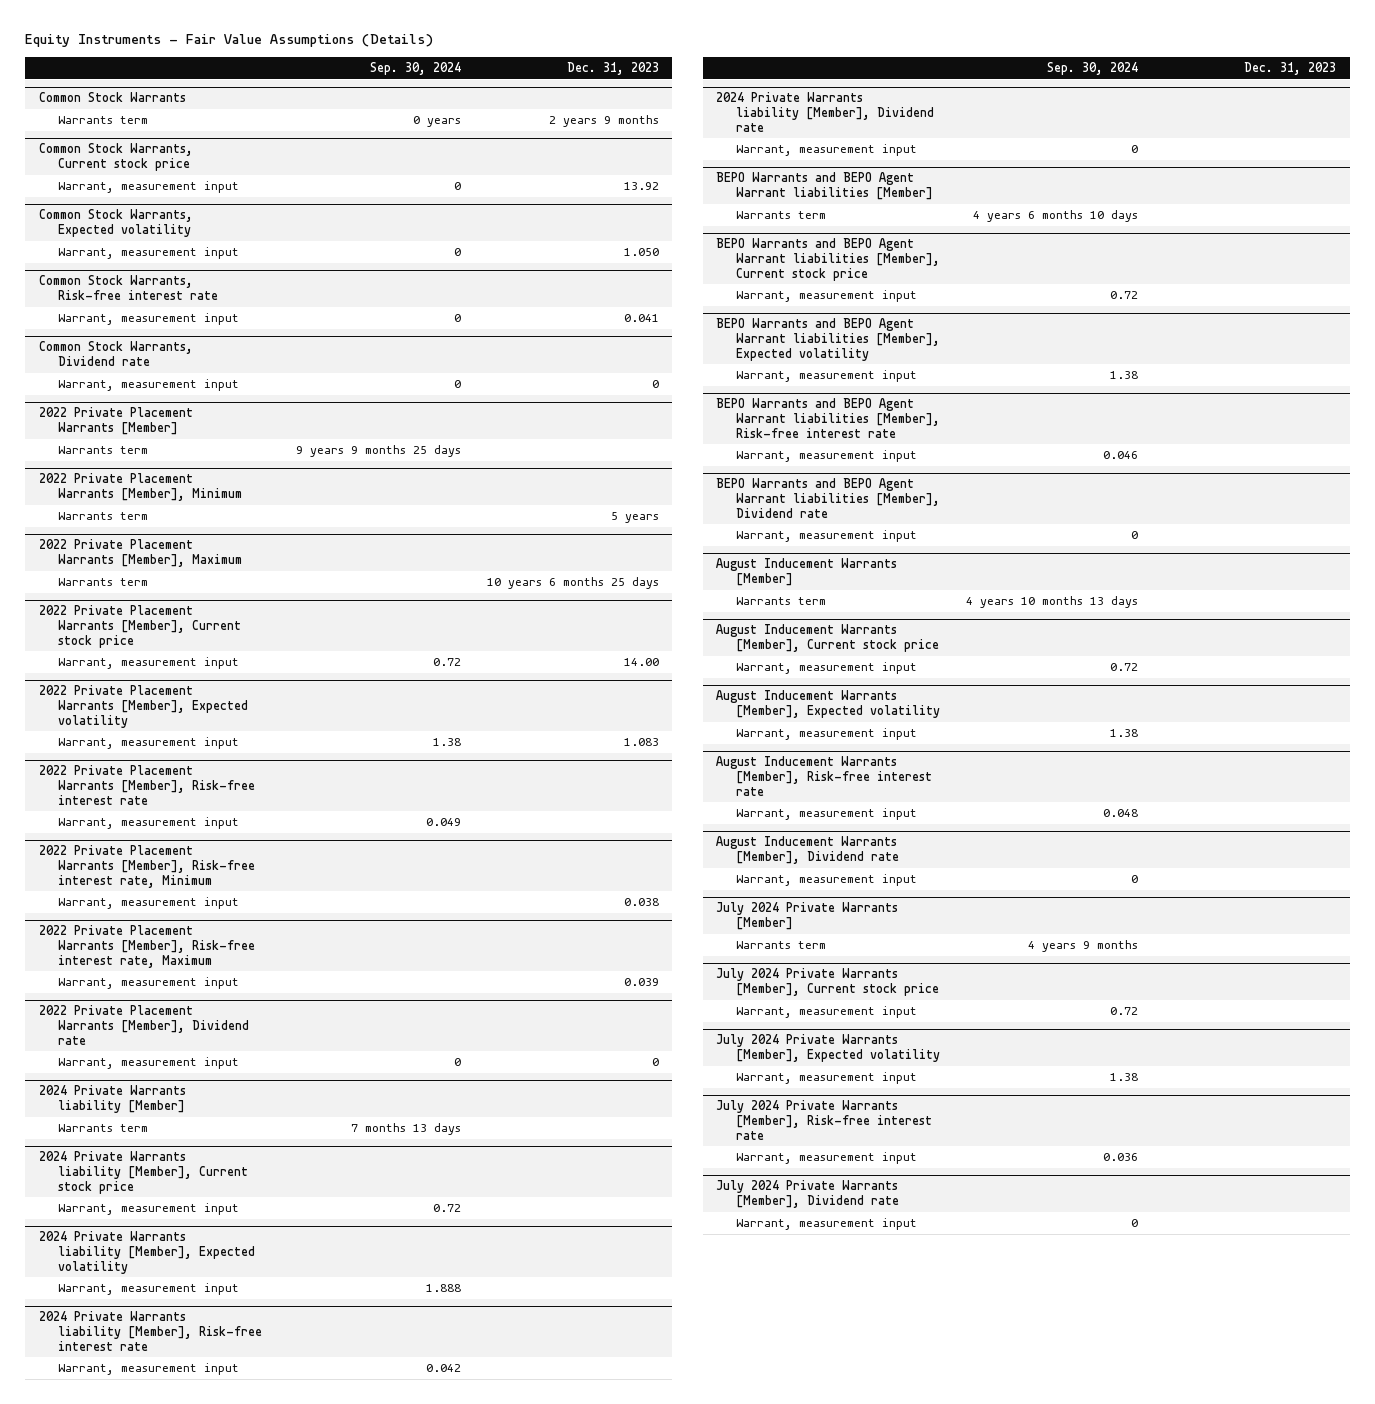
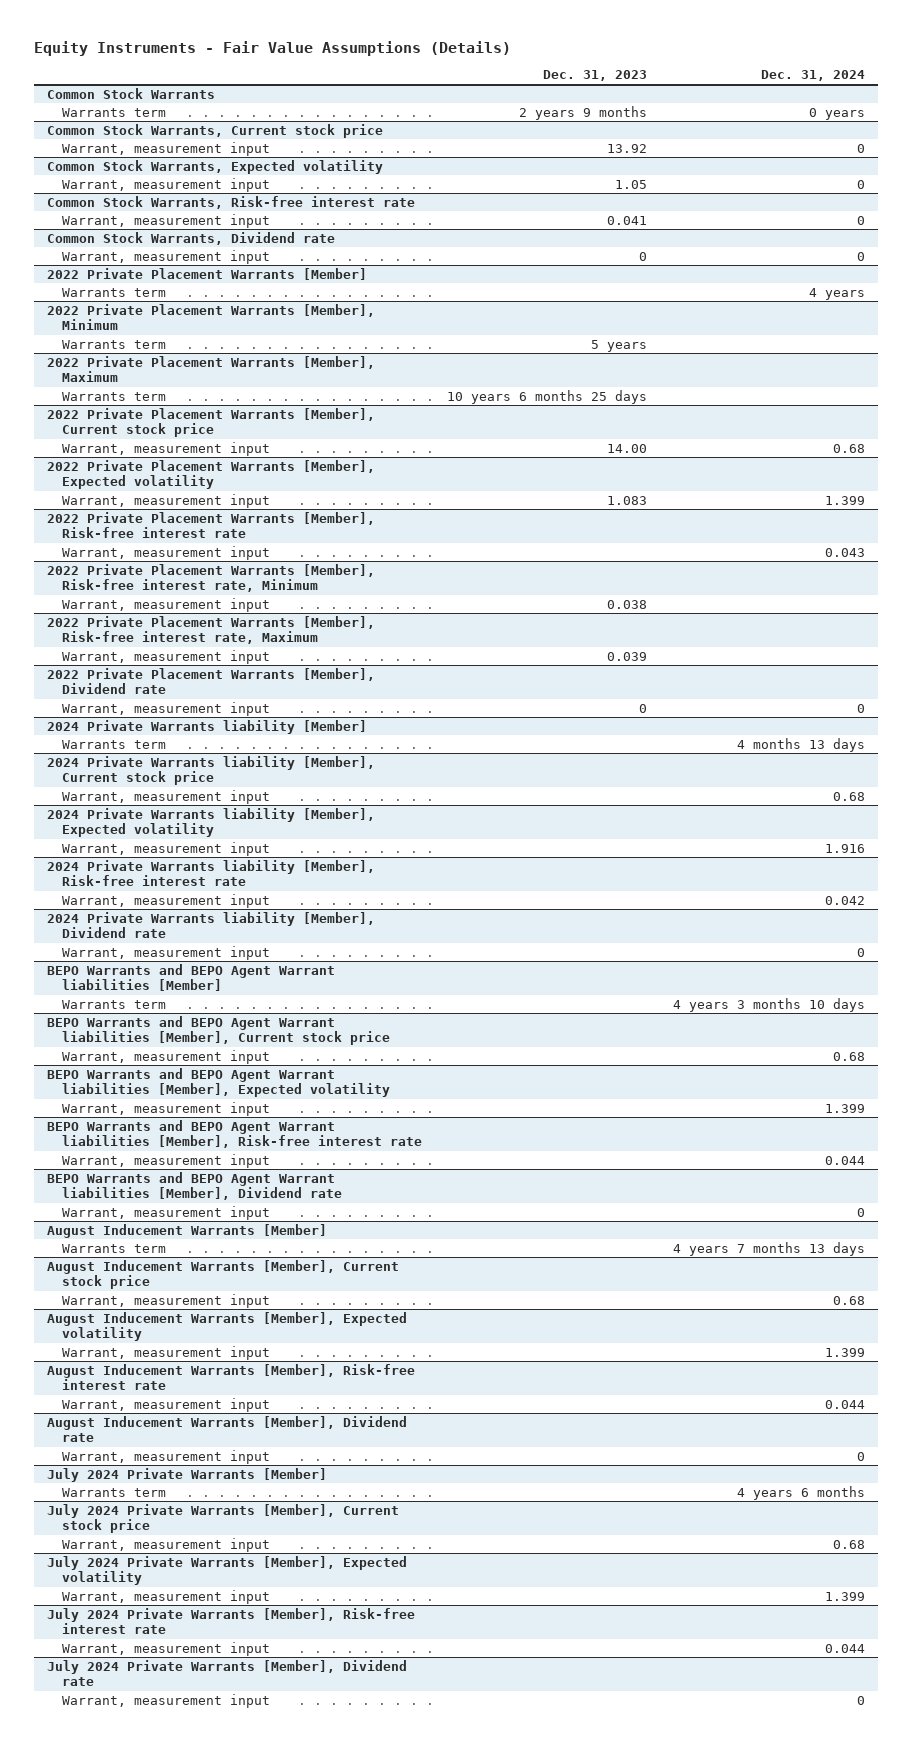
[369,61,461,75] Sep. 30, 2024 -> none
none -> [760,70,865,82] Dec. 31, 2024
[623,248,659,257] 1.050 -> [615,179,648,189] 1.05

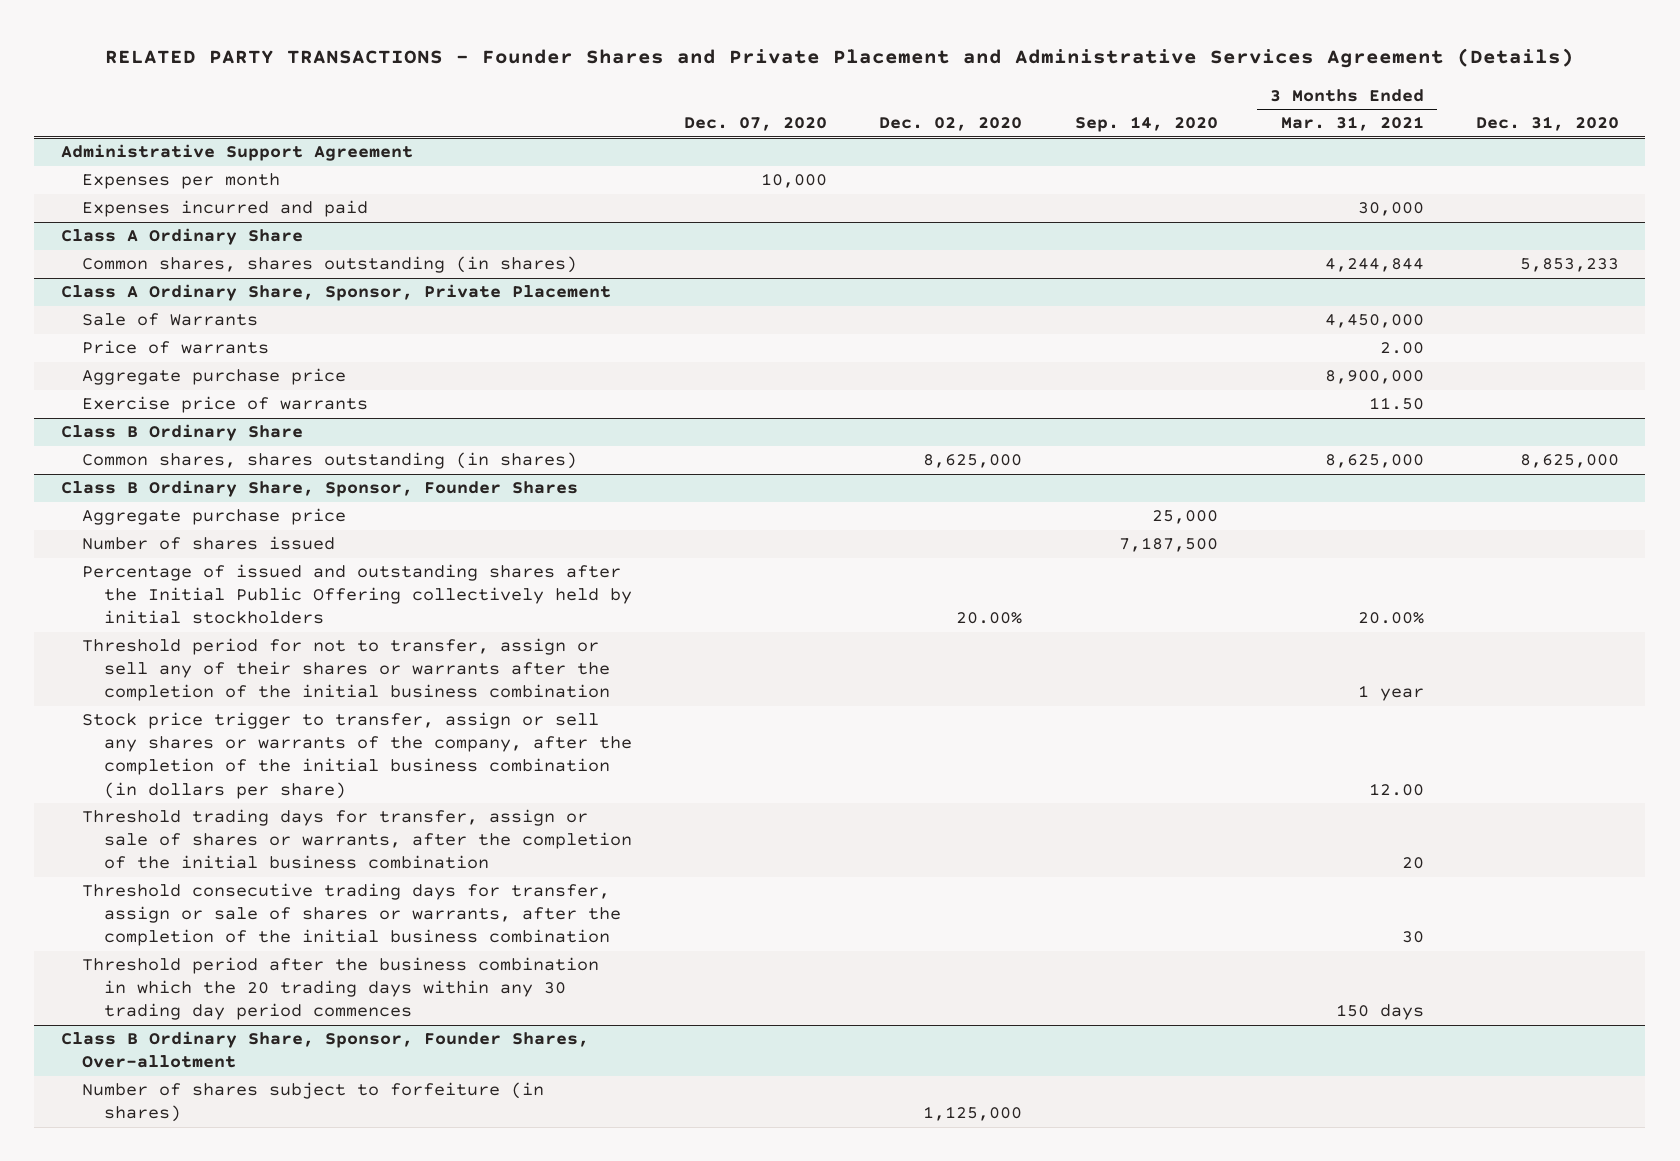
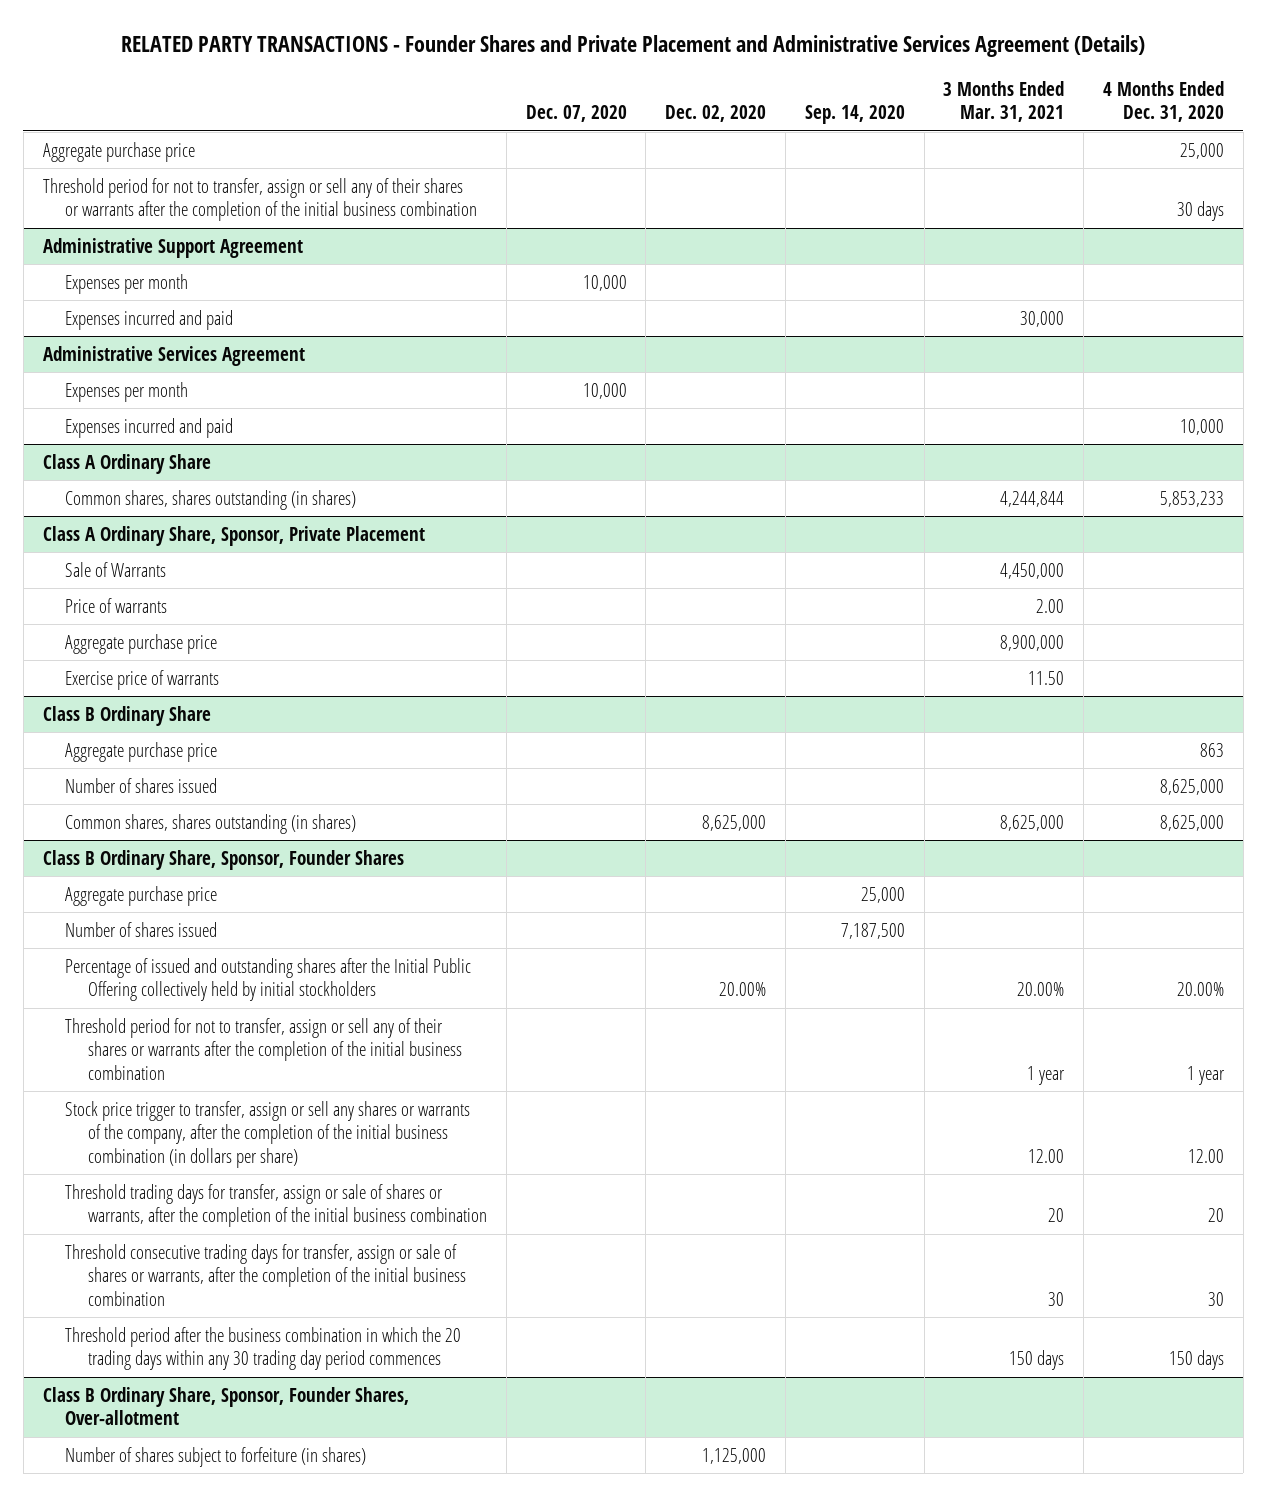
[1476,116,1620,132] Dec. 31, 2020 -> none
none -> [1102,80,1224,123] 4 Months Ended Dec. 31, 2020
none -> [42,141,195,162] Aggregate purchase price
none -> [42,177,478,222] Threshold period for not to transfer, assign or sell any of their shares or warrants after the completion of the initial business combination
none -> [42,345,305,366] Administrative Services Agreement
none -> [65,381,189,402] Expenses per month
none -> [65,417,234,438] Expenses incurred and paid
none -> [65,741,218,762] Aggregate purchase price
none -> [65,777,218,793] Number of shares issued

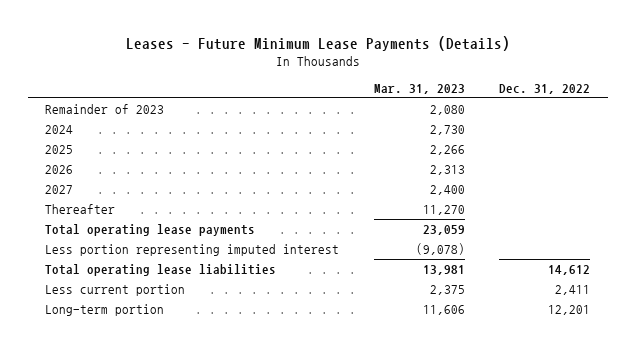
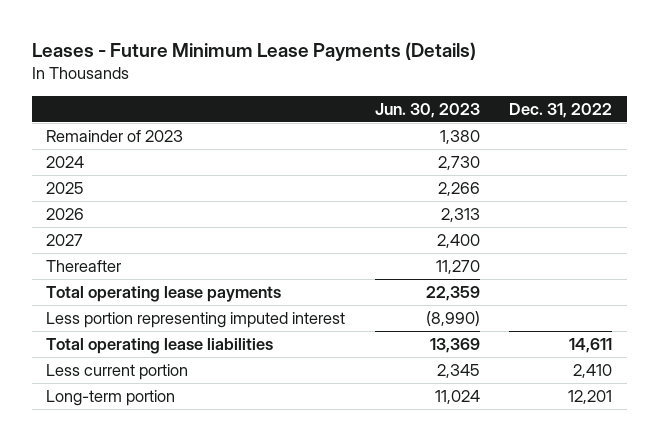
[373,83,465,94] Mar. 31, 2023 -> none
none -> [374,102,480,118] Jun. 30, 2023
[548,265,591,276] 14,612 -> [569,337,613,353] 14,611
[555,285,591,296] 2,411 -> [573,363,613,378] 2,410

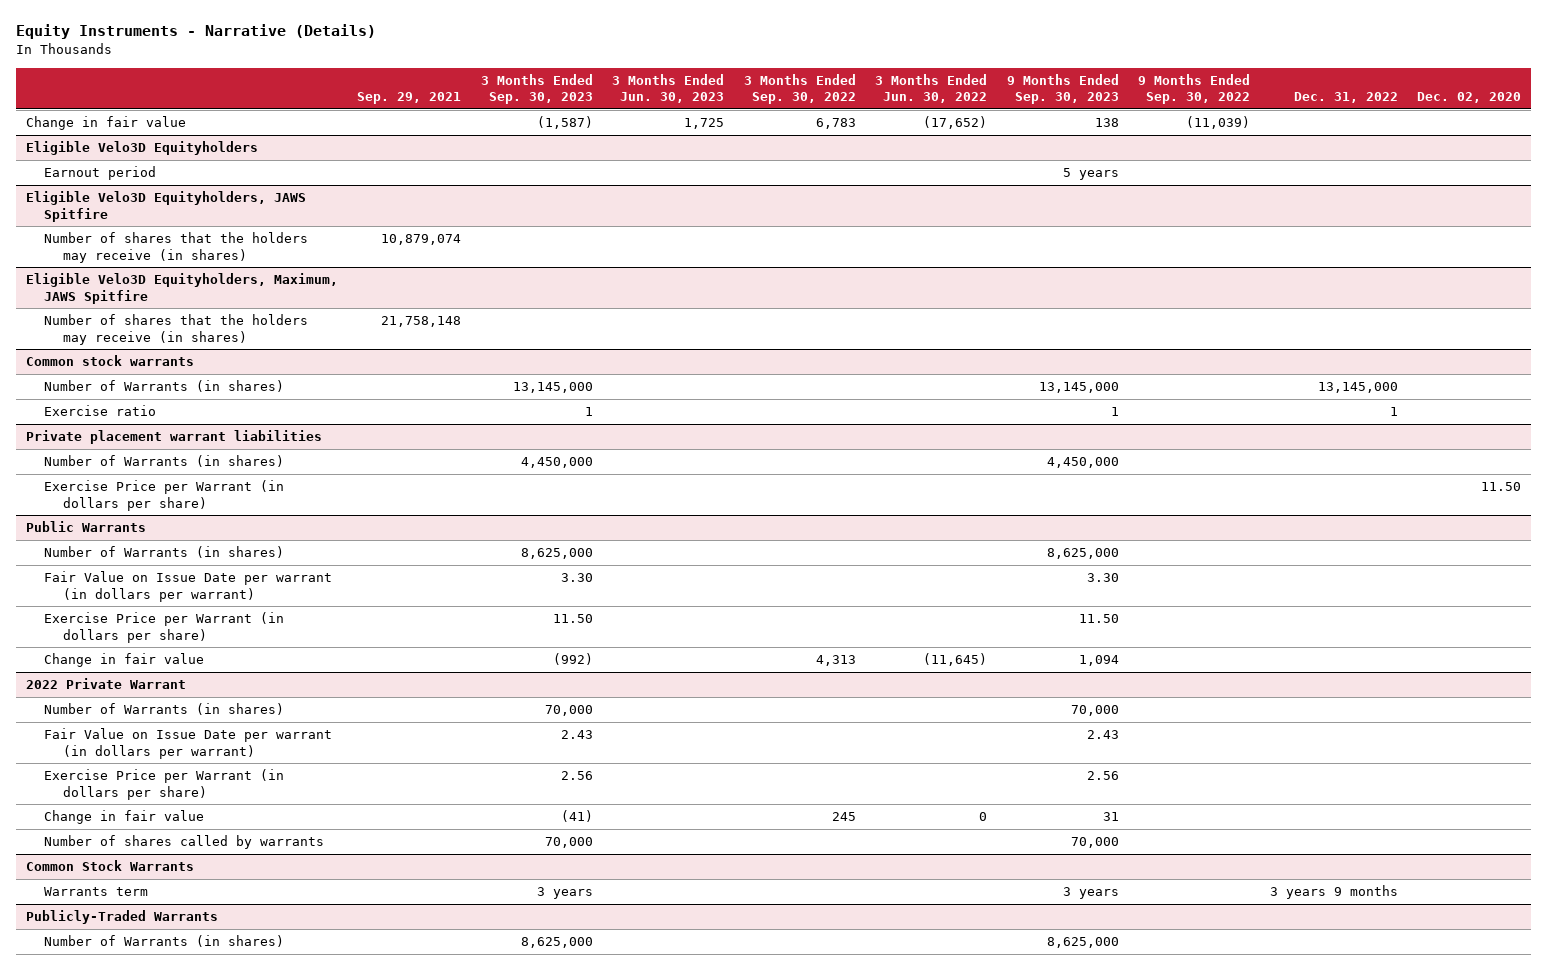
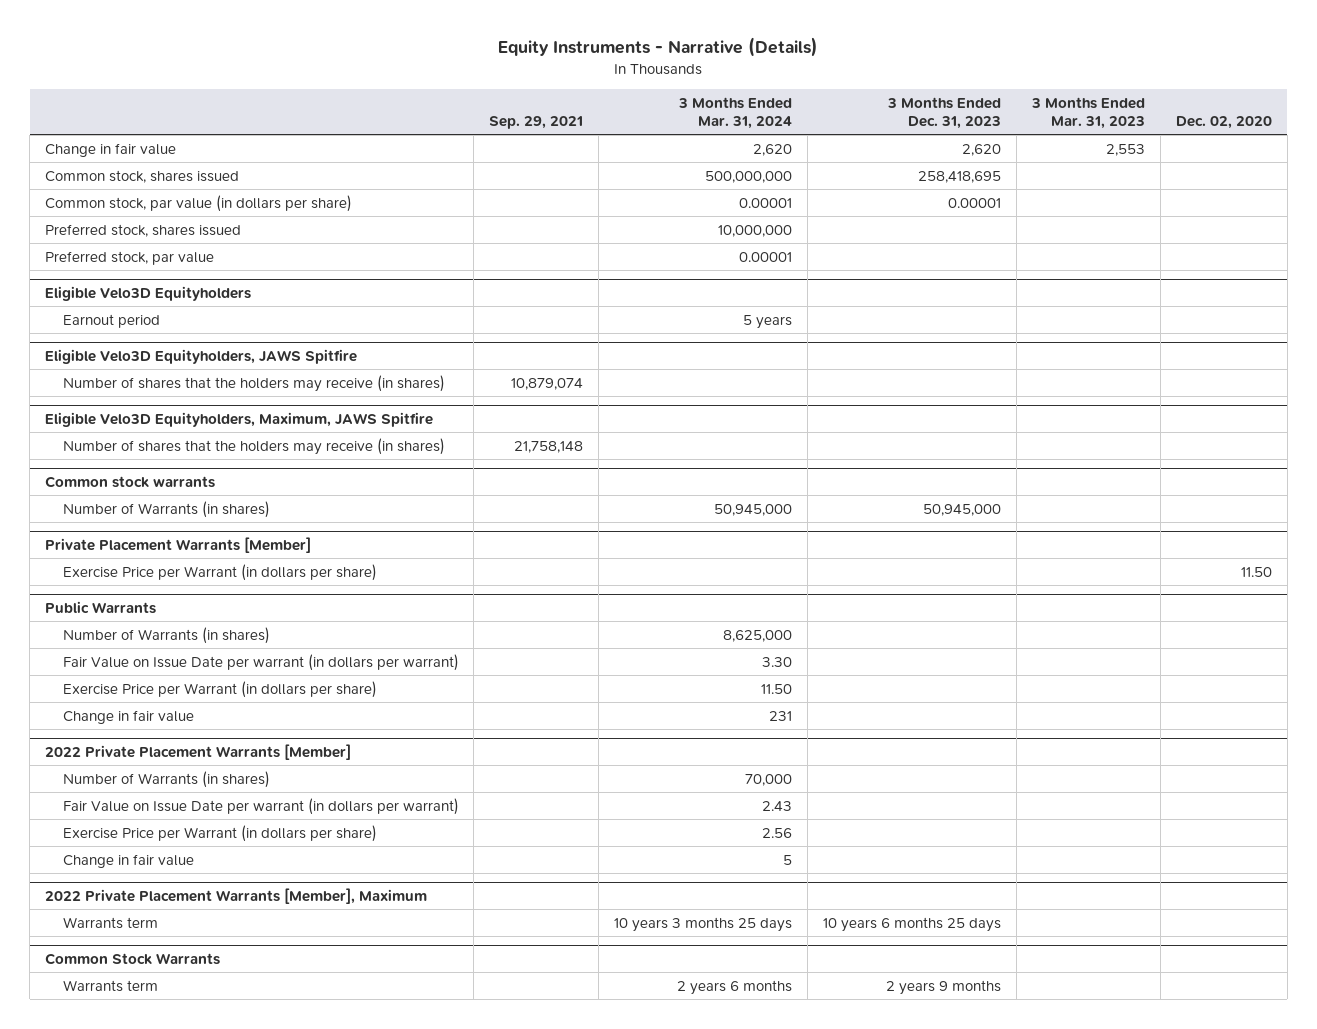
[480,73,593,105] 3 Months Ended Sep. 30, 2023 -> none
[612,73,725,104] 3 Months Ended Jun. 30, 2023 -> none
[743,73,856,105] 3 Months Ended Sep. 30, 2022 -> none
[875,73,988,104] 3 Months Ended Jun. 30, 2022 -> none
[1006,73,1119,105] 9 Months Ended Sep. 30, 2023 -> none
[1138,73,1251,105] 9 Months Ended Sep. 30, 2022 -> none
[1293,92,1398,104] Dec. 31, 2022 -> none
none -> [678,96,793,130] 3 Months Ended Mar. 31, 2024
none -> [887,96,1002,130] 3 Months Ended Dec. 31, 2023
none -> [1030,96,1145,130] 3 Months Ended Mar. 31, 2023
none -> [44,169,239,183] Common stock, shares issued
none -> [44,194,352,212] Common stock, par value (in dollars per share)
none -> [44,223,241,237] Preferred stock, shares issued
none -> [44,250,214,265] Preferred stock, par value
[44,405,157,417] Exercise ratio -> none
[44,455,285,468] Number of Warrants (in shares) -> none
[25,430,322,445] Private placement warrant liabilities -> [44,536,311,553] Private Placement Warrants [Member]
[25,678,186,690] 2022 Private Warrant -> [44,743,351,760] 2022 Private Placement Warrants [Member]
[44,835,325,850] Number of shares called by warrants -> none
none -> [44,887,427,904] 2022 Private Placement Warrants [Member], Maximum
none -> [62,916,158,929] Warrants term
[25,910,218,925] Publicly-Traded Warrants -> none
[44,935,285,948] Number of Warrants (in shares) -> none

